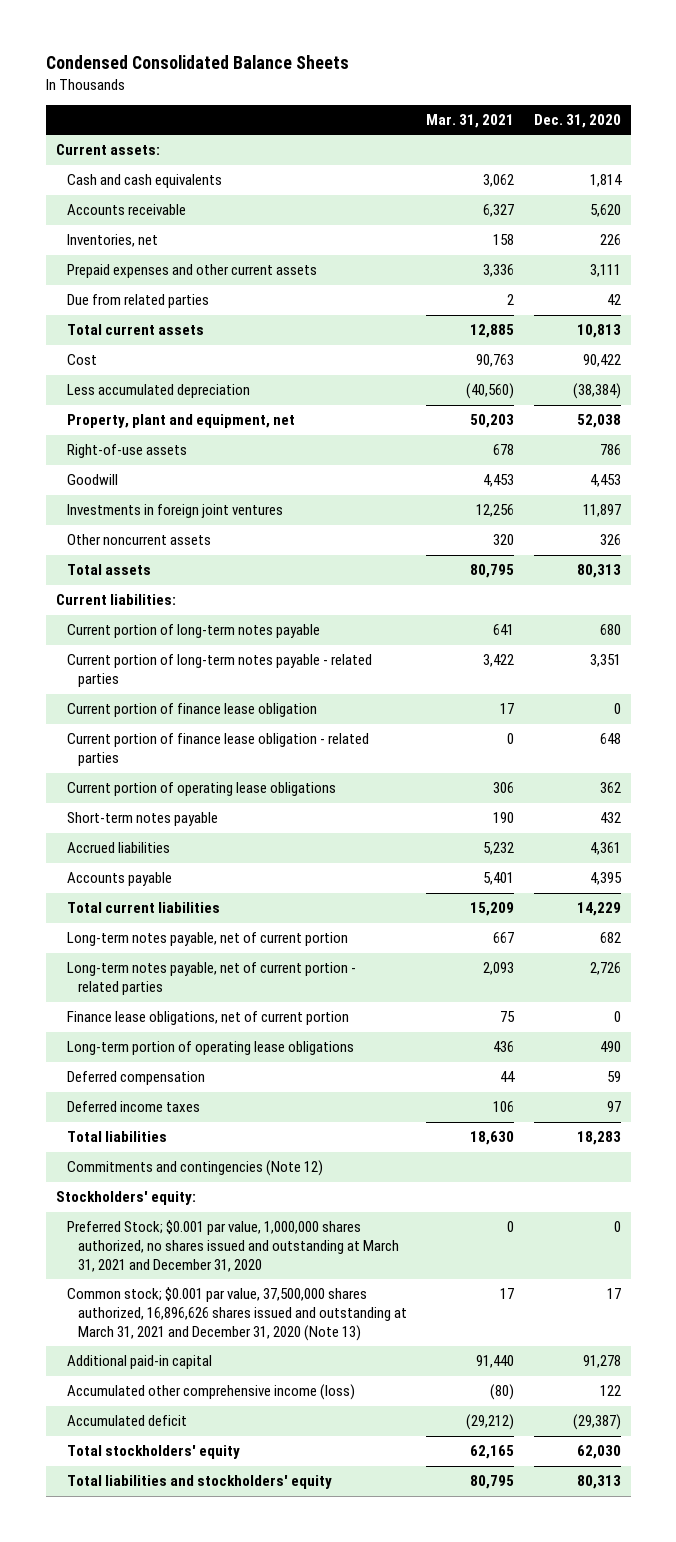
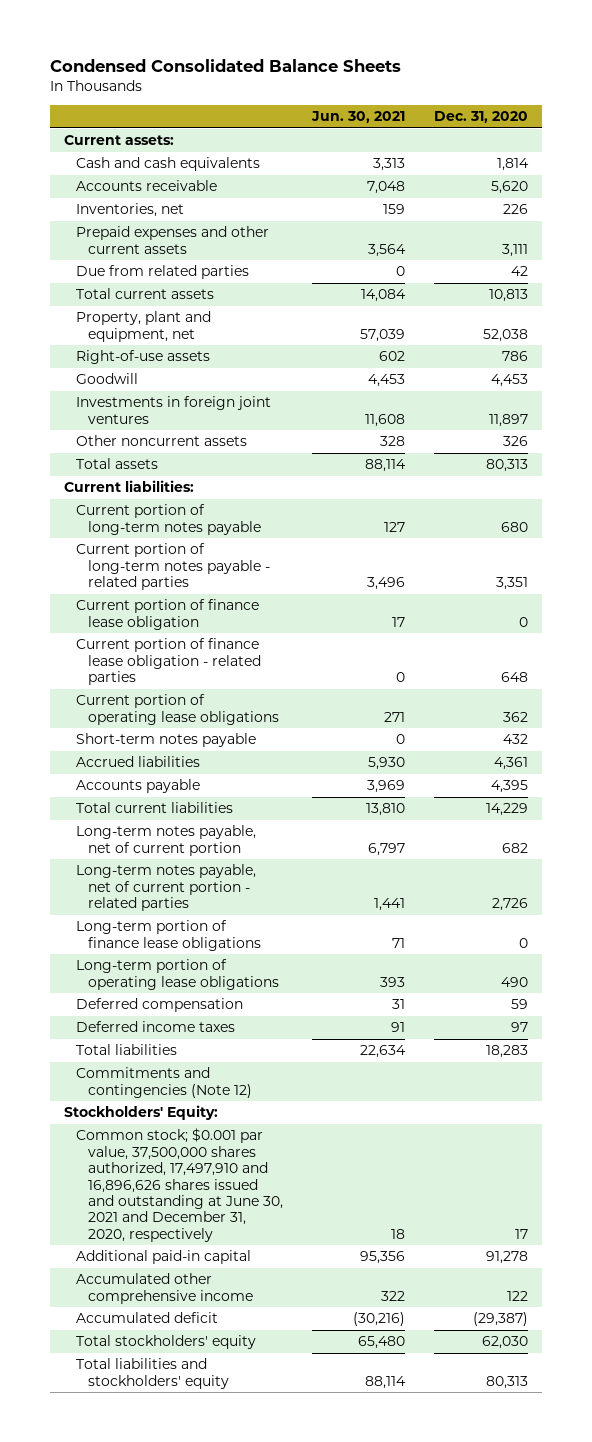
[426,113,515,128] Mar. 31, 2021 -> none
none -> [310,111,405,124] Jun. 30, 2021
[66,354,97,366] Cost -> none
[66,384,250,399] Less accumulated depreciation -> none
[66,1011,349,1026] Finance lease obligations, net of current portion -> [76,920,262,951] Long-term portion of finance lease obligations
[66,1220,399,1272] Preferred Stock; $0.001 par value, 1,000,000 shares authorized, no shares issued and outstanding at March 31, 2021 and December 31, 2020 -> none
[55,1191,196,1206] Stockholders' equity: -> [64,1105,219,1121] Stockholders' Equity:
[66,1287,407,1341] Common stock; $0.001 par value, 37,500,000 shares authorized, 16,896,626 shares issued and outstanding at March 31, 2021 and December 31, 2020 (Note 13) -> [76,1128,284,1242] Common stock; $0.001 par value, 37,500,000 shares authorized, 17,497,910 and 16,896,626 shares issued and outstanding at June 30, 2021 and December 31, 2020, respectively
[66,1384,355,1401] Accumulated other comprehensive income (loss) -> [76,1273,254,1304] Accumulated other comprehensive income

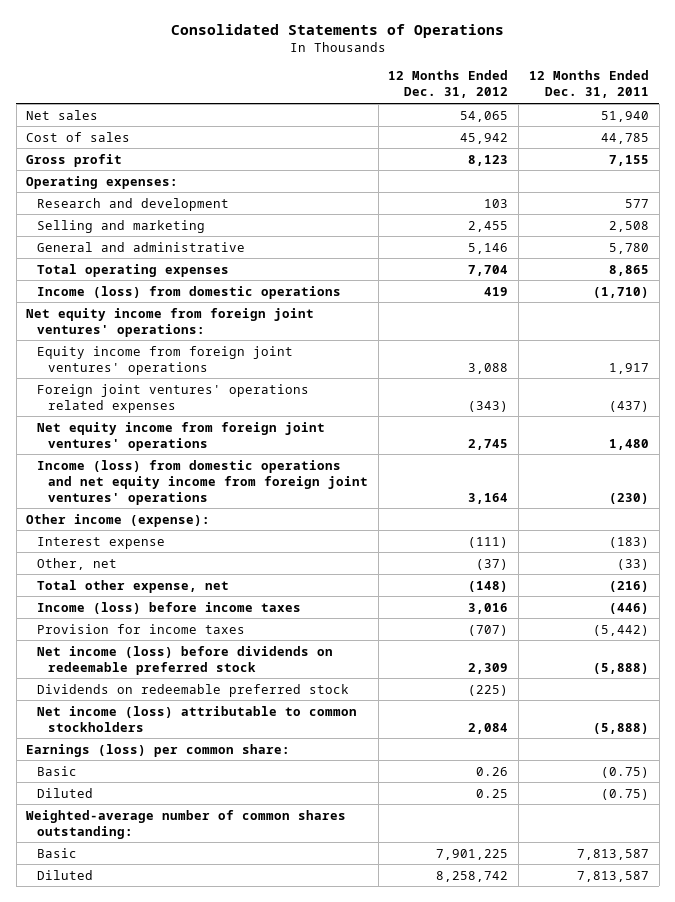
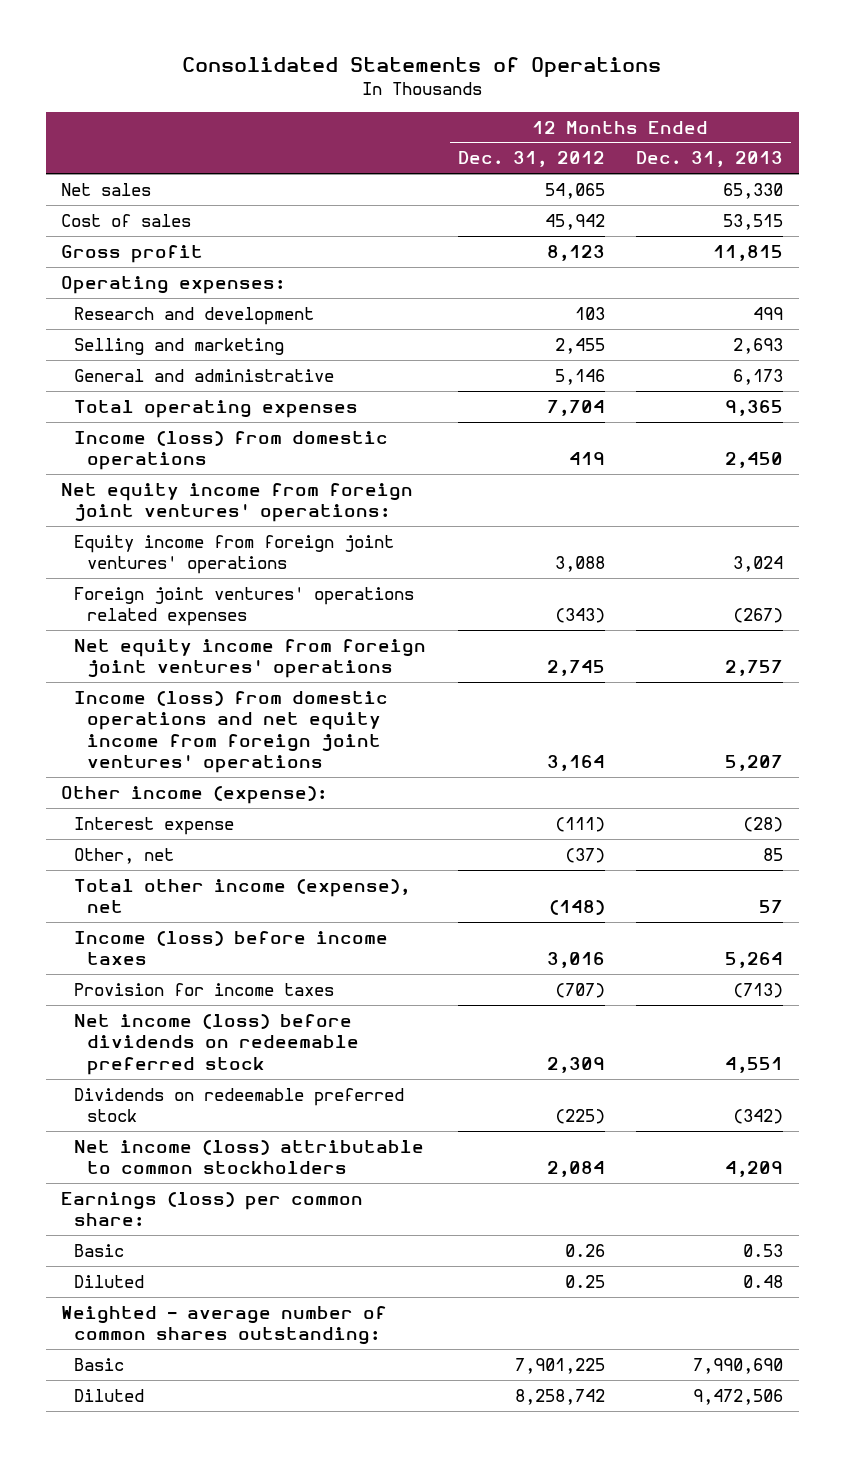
[528,70,649,99] 12 Months Ended Dec. 31, 2011 -> none
none -> [636,151,784,168] Dec. 31, 2013
[37,579,230,593] Total other expense, net -> [74,878,411,914] Total other income (expense), net
[26,809,347,839] Weighted-average number of common shares outstanding: -> [61,1305,388,1346] Weighted - average number of common shares outstanding:

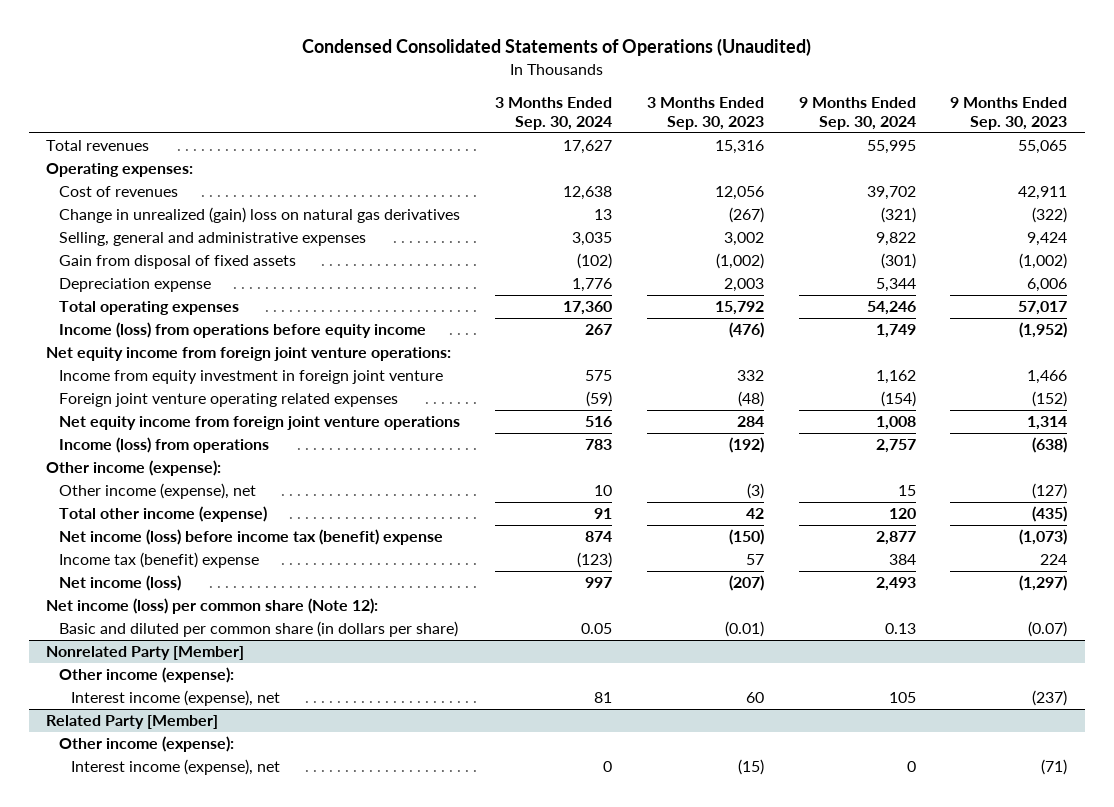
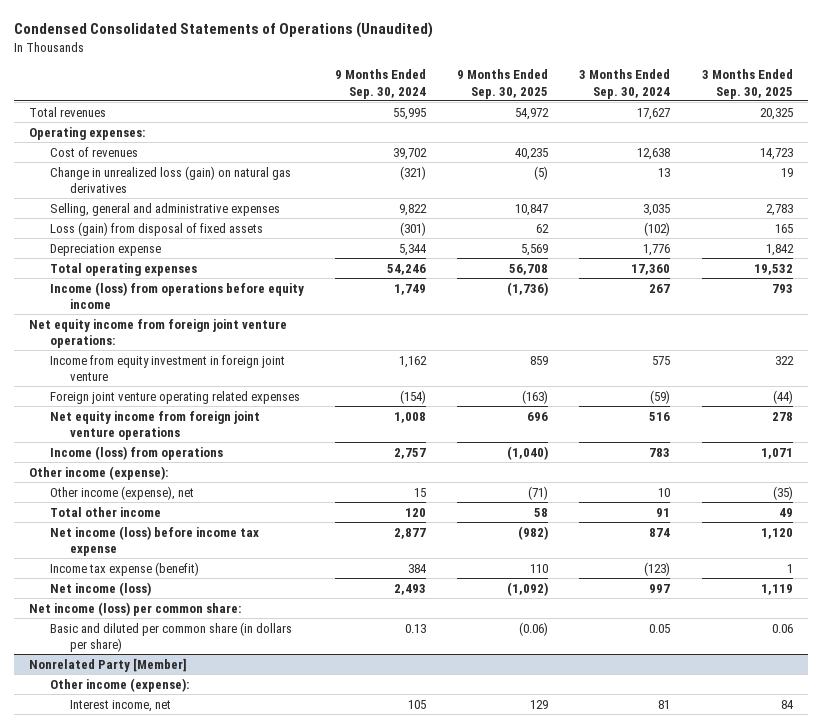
[646,96,764,130] 3 Months Ended Sep. 30, 2023 -> none
[950,96,1068,130] 9 Months Ended Sep. 30, 2023 -> none
none -> [457,69,549,99] 9 Months Ended Sep. 30, 2025
none -> [701,69,793,99] 3 Months Ended Sep. 30, 2025
[58,207,460,224] Change in unrealized (gain) loss on natural gas derivatives -> [49,165,291,193] Change in unrealized loss (gain) on natural gas derivatives
[58,255,296,270] Gain from disposal of fixed assets -> [49,221,263,236] Loss (gain) from disposal of fixed assets
[58,506,267,523] Total other income (expense) -> [49,506,161,517] Total other income
[58,529,443,546] Net income (loss) before income tax (benefit) expense -> [49,525,259,556] Net income (loss) before income tax expense
[58,552,259,569] Income tax (benefit) expense -> [49,561,199,576] Income tax expense (benefit)
[46,598,379,615] Net income (loss) per common share (Note 12): -> [29,601,242,616] Net income (loss) per common share:
[46,715,219,730] Related Party [Member] -> none
[58,736,234,753] Other income (expense): -> none
[71,759,281,776] Interest income (expense), net -> none
[71,690,281,707] Interest income (expense), net -> [70,699,172,712] Interest income, net

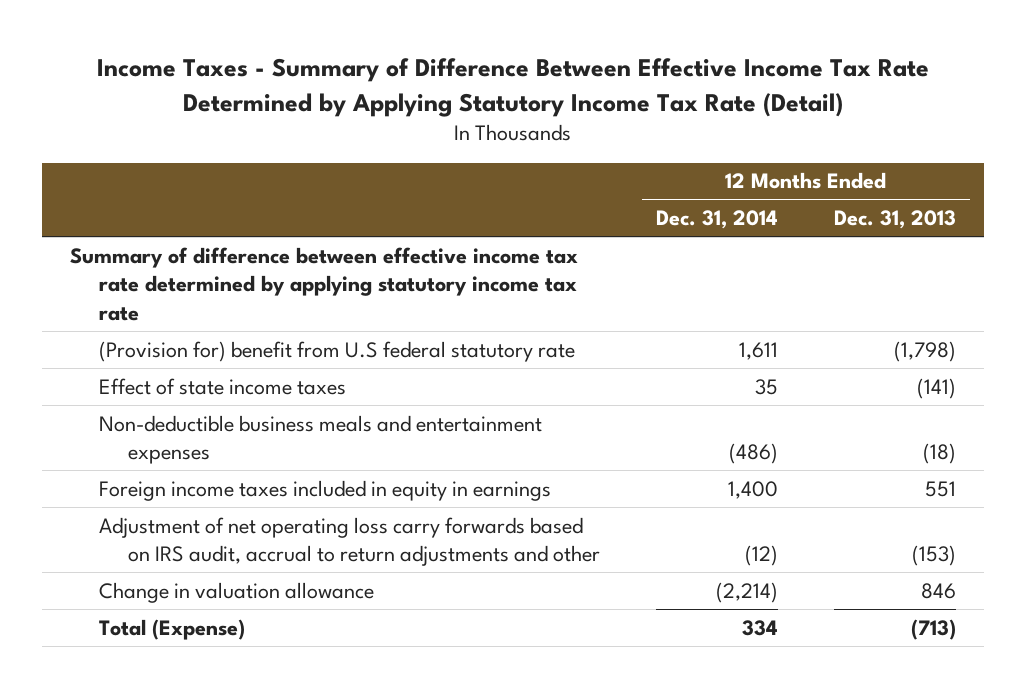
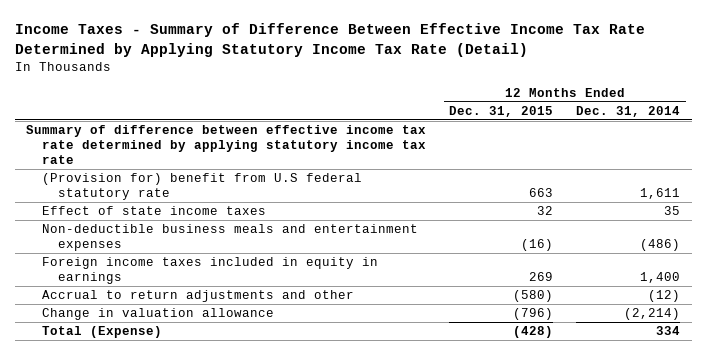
[833,210,956,230] Dec. 31, 2013 -> none
none -> [449,105,554,117] Dec. 31, 2015
[98,516,600,567] Adjustment of net operating loss carry forwards based on IRS audit, accrual to return adjustments and other -> none
none -> [42,290,355,303] Accrual to return adjustments and other

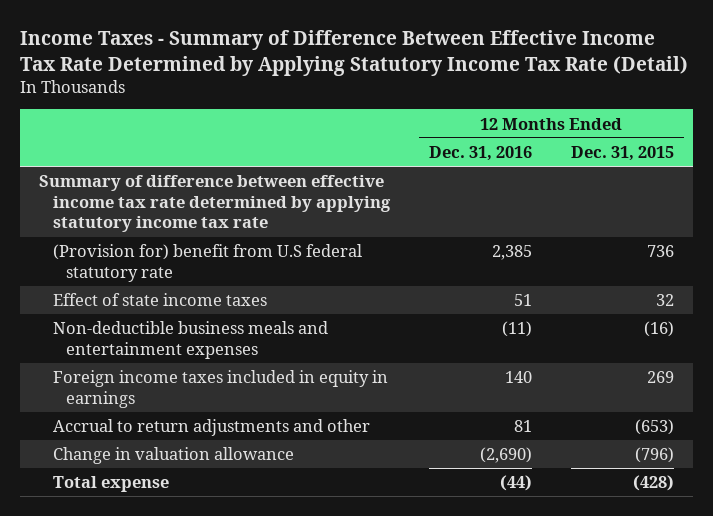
[576,105,681,117] Dec. 31, 2014 -> none
none -> [428,145,532,161] Dec. 31, 2016
[529,188,554,198] 663 -> [646,245,674,258] 736
[513,290,554,303] (580) -> [634,419,674,436] (653)
[42,326,163,339] Total (Expense) -> [52,476,169,493] Total expense

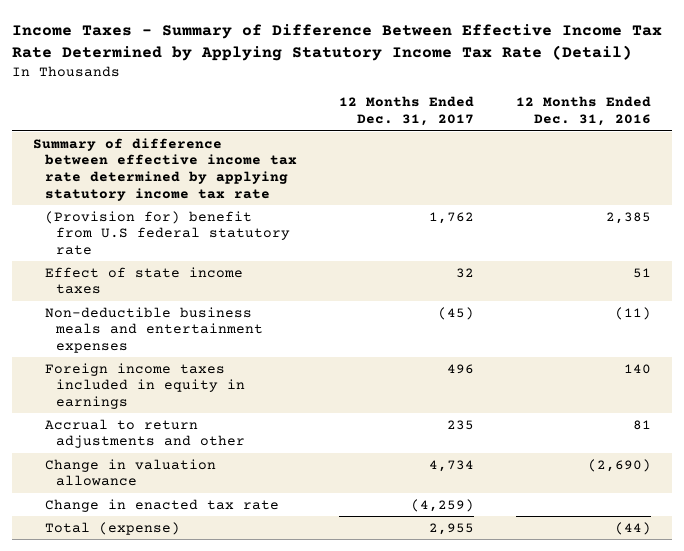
[570,145,674,161] Dec. 31, 2015 -> none
none -> [338,96,474,127] 12 Months Ended Dec. 31, 2017
none -> [44,498,279,512] Change in enacted tax rate
[52,476,169,493] Total expense -> [44,521,180,535] Total (expense)

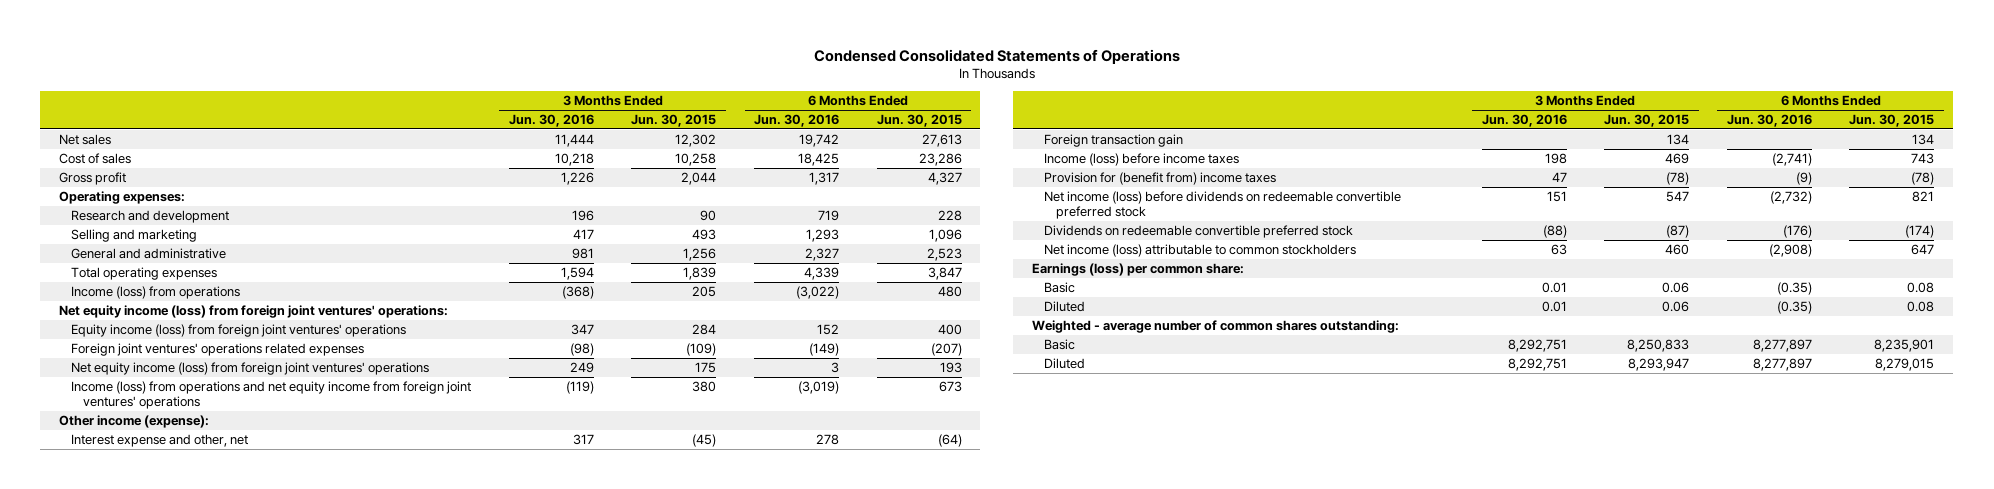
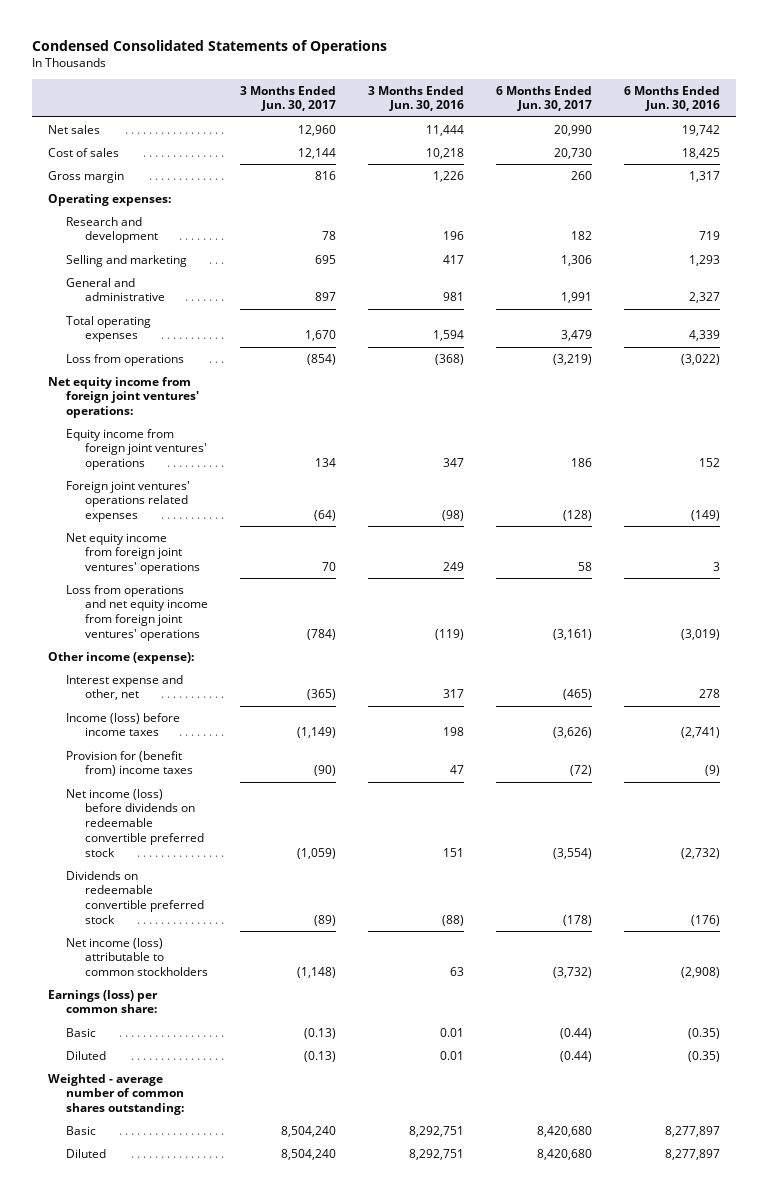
[631,114,717,128] Jun. 30, 2015 -> none
[876,114,962,128] Jun. 30, 2015 -> none
none -> [239,85,336,112] 3 Months Ended Jun. 30, 2017
none -> [495,85,592,112] 6 Months Ended Jun. 30, 2017
[59,172,127,186] Gross profit -> [47,170,124,183] Gross margin
[71,286,241,300] Income (loss) from operations -> [66,353,185,366] Loss from operations
[59,305,449,319] Net equity income (loss) from foreign joint ventures' operations: -> [47,376,200,419] Net equity income from foreign joint ventures' operations:
[71,324,407,338] Equity income (loss) from foreign joint ventures' operations -> [66,428,207,471] Equity income from foreign joint ventures' operations
[71,362,430,376] Net equity income (loss) from foreign joint ventures' operations -> [66,532,200,575] Net equity income from foreign joint ventures' operations
[71,381,472,410] Income (loss) from operations and net equity income from foreign joint ventures' operations -> [66,584,208,641] Loss from operations and net equity income from foreign joint ventures' operations
[1044,134,1184,148] Foreign transaction gain -> none

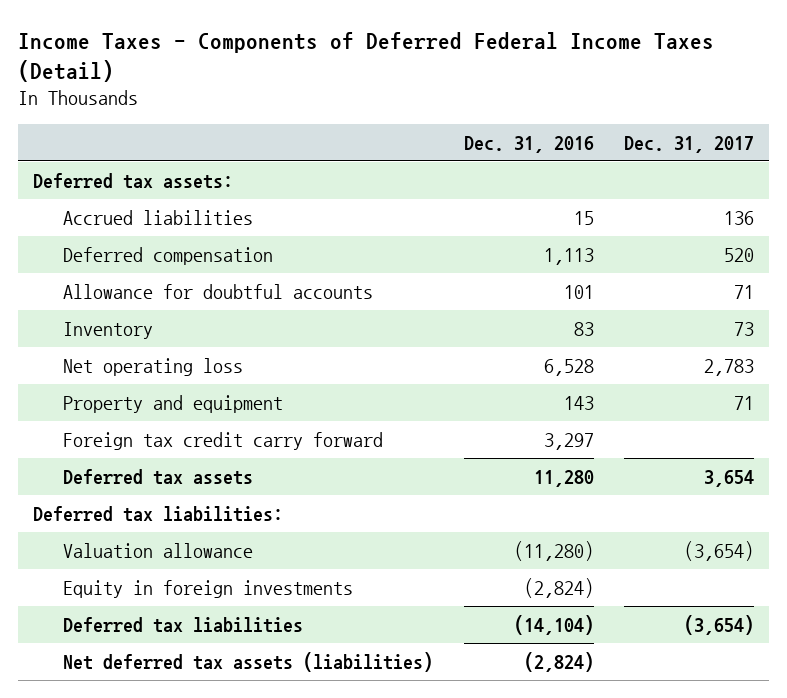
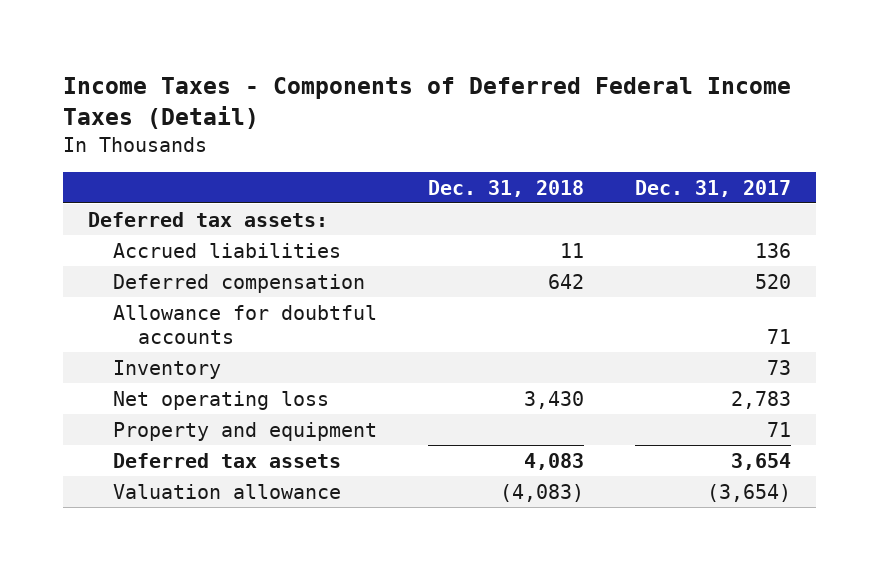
[463,135,594,153] Dec. 31, 2016 -> none
none -> [427,179,584,197] Dec. 31, 2018
[63,431,384,450] Foreign tax credit carry forward -> none
[33,505,284,522] Deferred tax liabilities: -> none
[63,579,354,598] Equity in foreign investments -> none
[63,616,304,633] Deferred tax liabilities -> none
[63,651,434,672] Net deferred tax assets (liabilities) -> none

